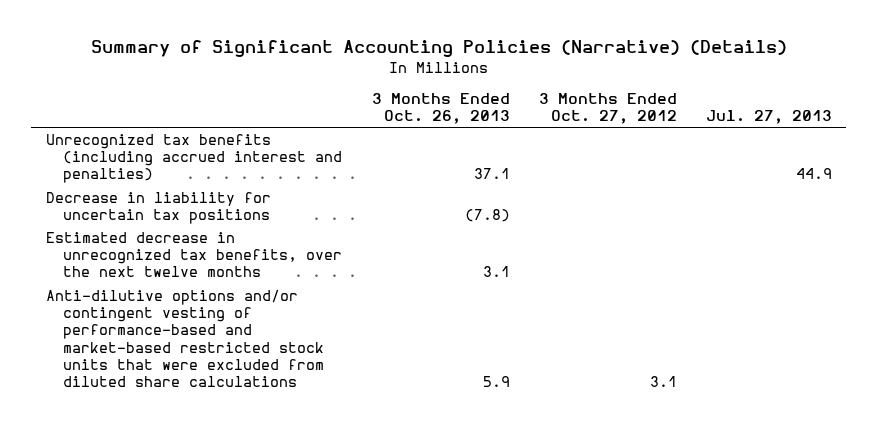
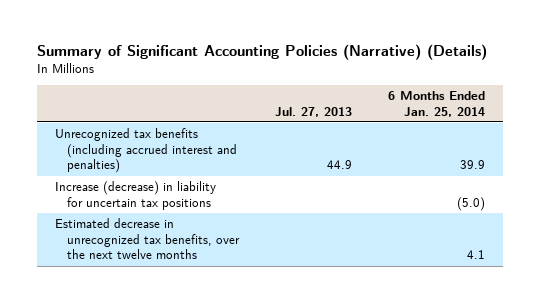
[371,92,510,125] 3 Months Ended Oct. 26, 2013 -> none
[538,92,677,125] 3 Months Ended Oct. 27, 2012 -> none
none -> [388,90,486,117] 6 Months Ended Jan. 25, 2014
[45,192,271,225] Decrease in liability for uncertain tax positions -> [54,180,216,210] Increase (decrease) in liability for uncertain tax positions
[45,290,325,388] Anti-dilutive options and/or contingent vesting of performance-based and market-based restricted stock units that were excluded from diluted share calculations -> none

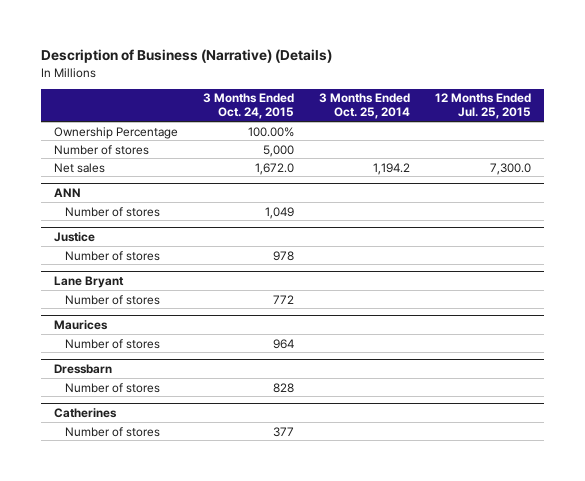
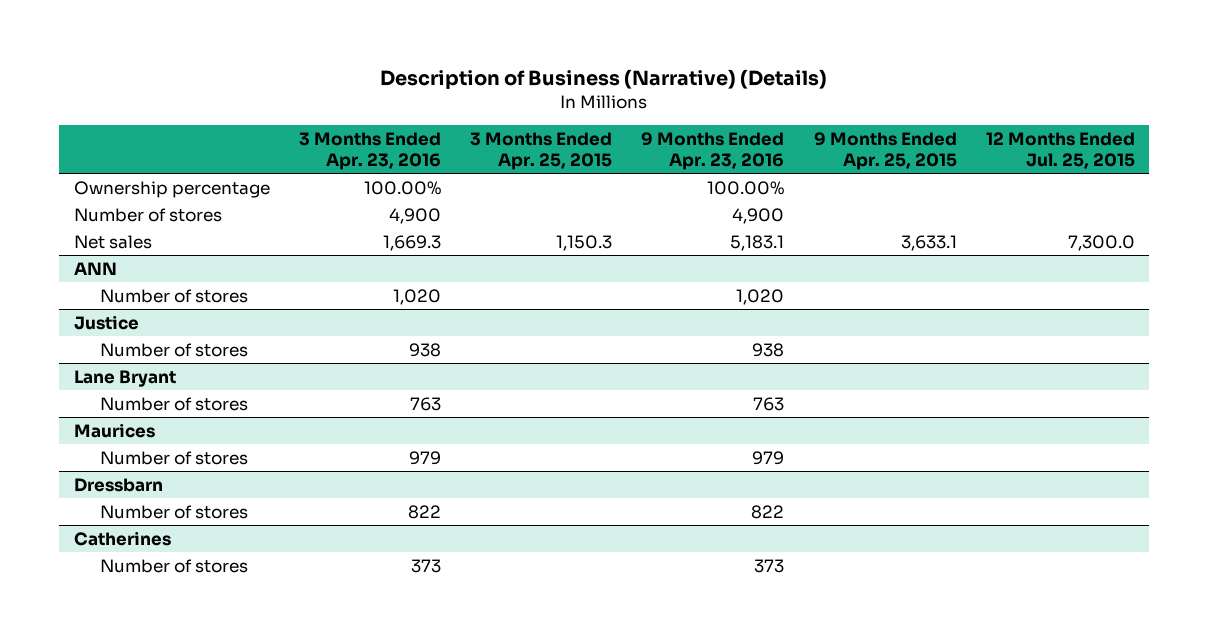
[203,93,295,120] 3 Months Ended Oct. 24, 2015 -> none
[319,93,411,120] 3 Months Ended Oct. 25, 2014 -> none
none -> [299,131,442,171] 3 Months Ended Apr. 23, 2016
none -> [470,131,613,171] 3 Months Ended Apr. 25, 2015
none -> [641,131,785,171] 9 Months Ended Apr. 23, 2016
none -> [813,131,957,171] 9 Months Ended Apr. 25, 2015
[53,126,178,139] Ownership Percentage -> [73,180,270,198] Ownership percentage

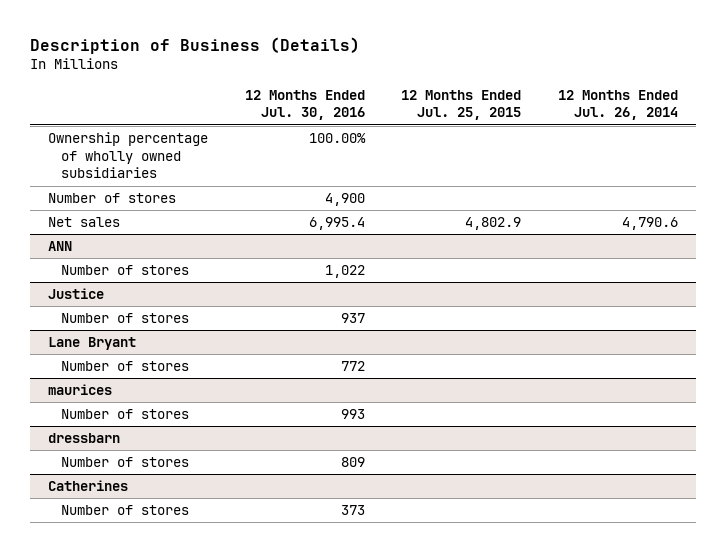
[380,69,828,90] Description of Business (Narrative) (Details) -> [29,36,360,54] Description of Business (Details)
[299,131,442,171] 3 Months Ended Apr. 23, 2016 -> none
[470,131,613,171] 3 Months Ended Apr. 25, 2015 -> none
[641,131,785,171] 9 Months Ended Apr. 23, 2016 -> none
[813,131,957,171] 9 Months Ended Apr. 25, 2015 -> none
none -> [244,89,365,121] 12 Months Ended Jul. 30, 2016
none -> [557,89,678,121] 12 Months Ended Jul. 26, 2014
[73,180,270,198] Ownership percentage -> [47,132,208,179] Ownership percentage of wholly owned subsidiaries
[1067,234,1135,251] 7,300.0 -> [465,217,522,231] 4,802.9
[73,422,155,438] Maurices -> [47,384,112,396] maurices
[73,477,163,492] Dressbarn -> [47,433,120,444] dressbarn

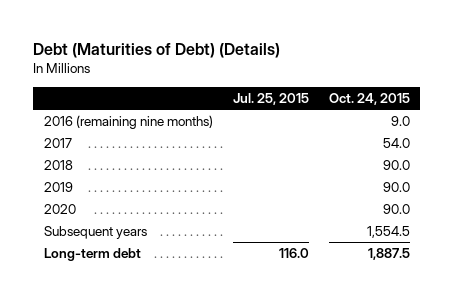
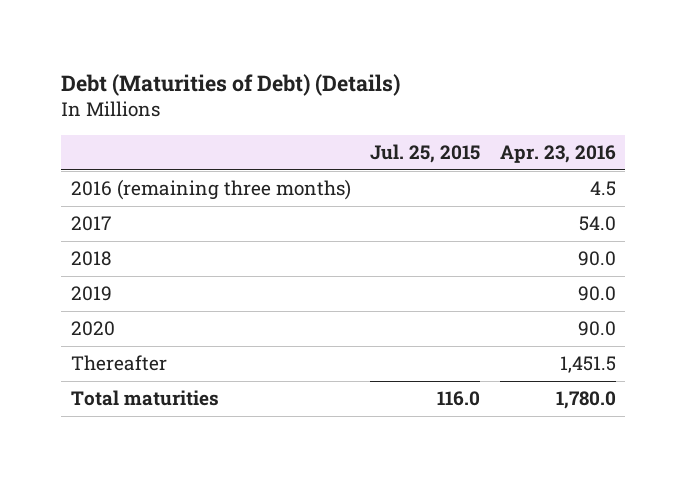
[329,93,411,106] Oct. 24, 2015 -> none
none -> [499,145,616,164] Apr. 23, 2016
[43,115,213,130] 2016 (remaining nine months) -> [71,179,352,201] 2016 (remaining three months)
[43,226,147,240] Subsequent years -> [71,355,168,372] Thereafter
[43,248,141,262] Long-term debt -> [71,390,220,407] Total maturities

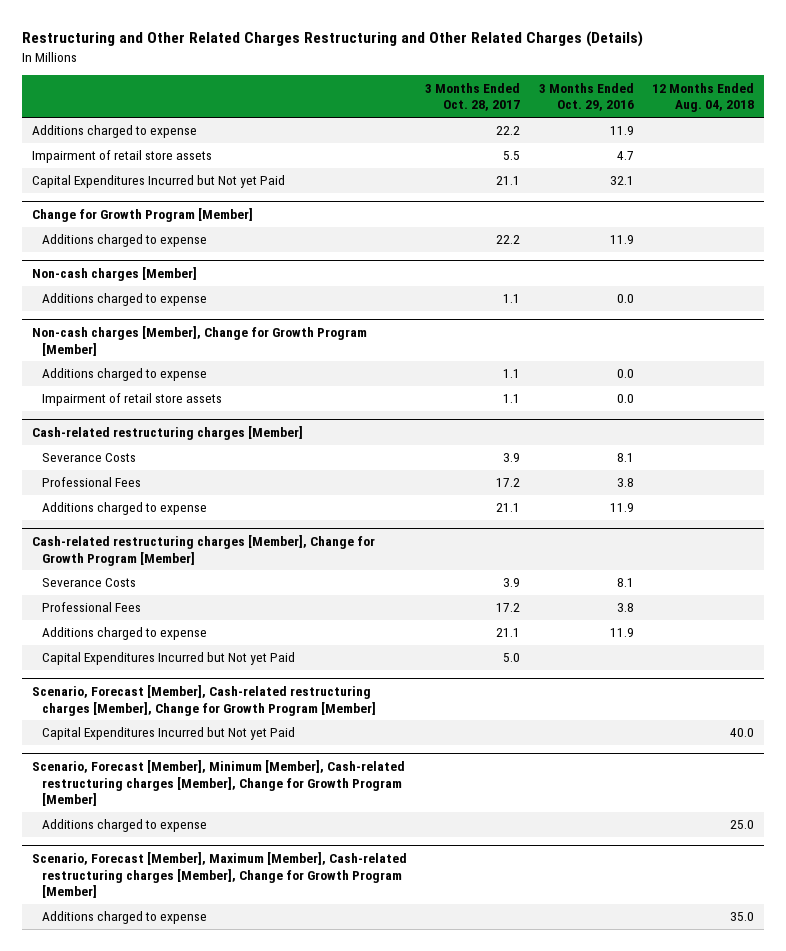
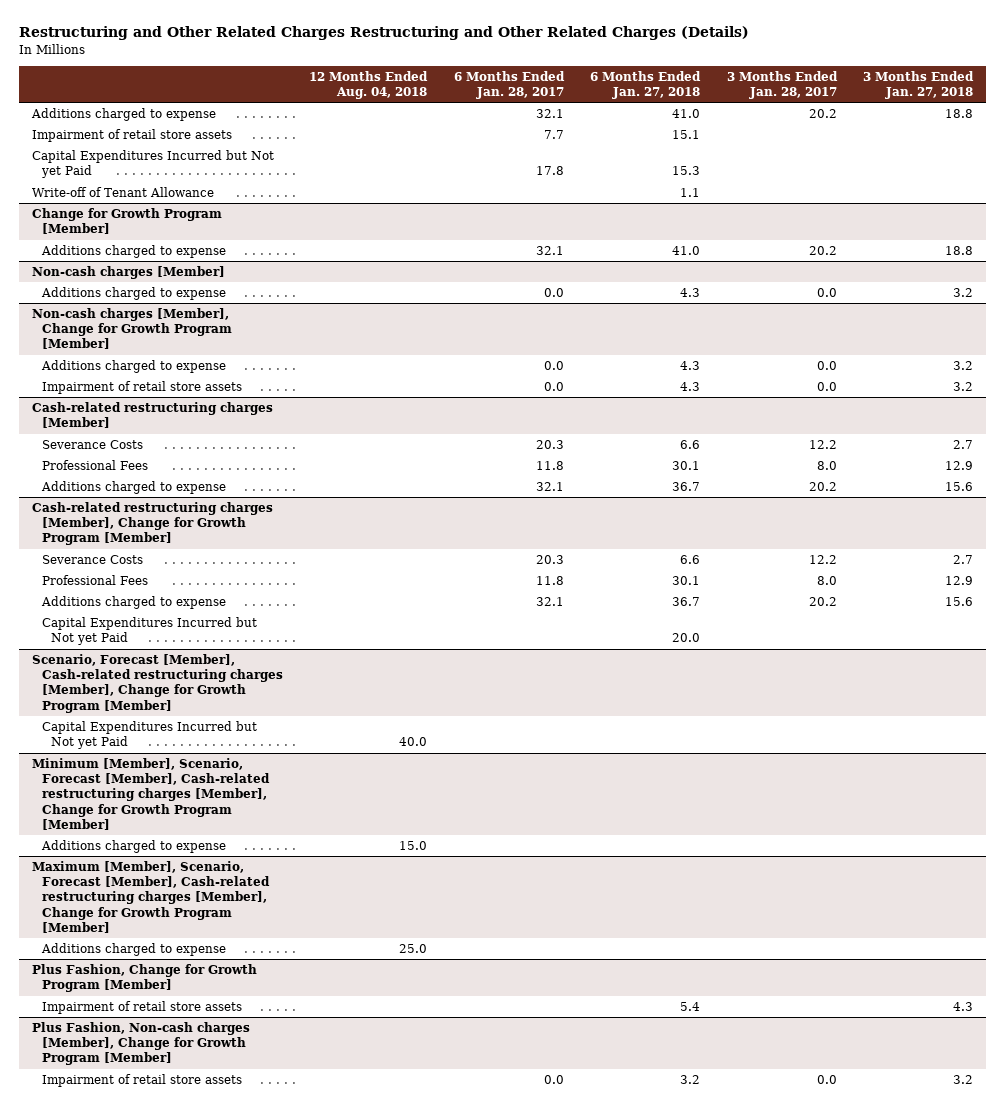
[425,82,521,112] 3 Months Ended Oct. 28, 2017 -> none
[538,82,634,112] 3 Months Ended Oct. 29, 2016 -> none
none -> [453,70,565,99] 6 Months Ended Jan. 28, 2017
none -> [590,70,702,99] 6 Months Ended Jan. 27, 2018
none -> [726,70,838,99] 3 Months Ended Jan. 28, 2017
none -> [862,70,974,99] 3 Months Ended Jan. 27, 2018
none -> [32,187,215,198] Write-off of Tenant Allowance
[31,759,405,807] Scenario, Forecast [Member], Minimum [Member], Cash-related restructuring charges [Member], Change for Growth Program [Member] -> [32,758,270,830] Minimum [Member], Scenario, Forecast [Member], Cash-related restructuring charges [Member], Change for Growth Program [Member]
[730,820,755,830] 25.0 -> [399,841,428,851] 15.0
[31,851,407,899] Scenario, Forecast [Member], Maximum [Member], Cash-related restructuring charges [Member], Change for Growth Program [Member] -> [32,861,270,933] Maximum [Member], Scenario, Forecast [Member], Cash-related restructuring charges [Member], Change for Growth Program [Member]
[730,912,755,922] 35.0 -> [399,944,428,954] 25.0
none -> [32,964,258,993] Plus Fashion, Change for Growth Program [Member]
none -> [41,1001,242,1015] Impairment of retail store assets
none -> [32,1022,251,1066] Plus Fashion, Non-cash charges [Member], Change for Growth Program [Member]
none -> [41,1074,242,1088] Impairment of retail store assets

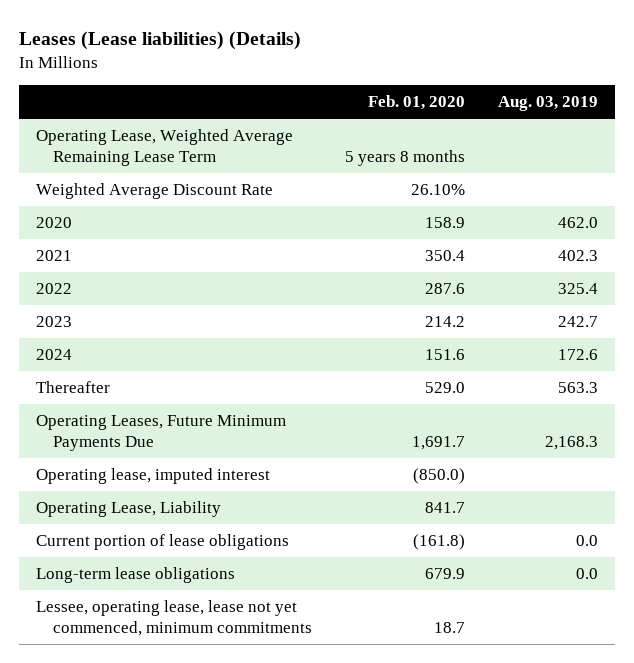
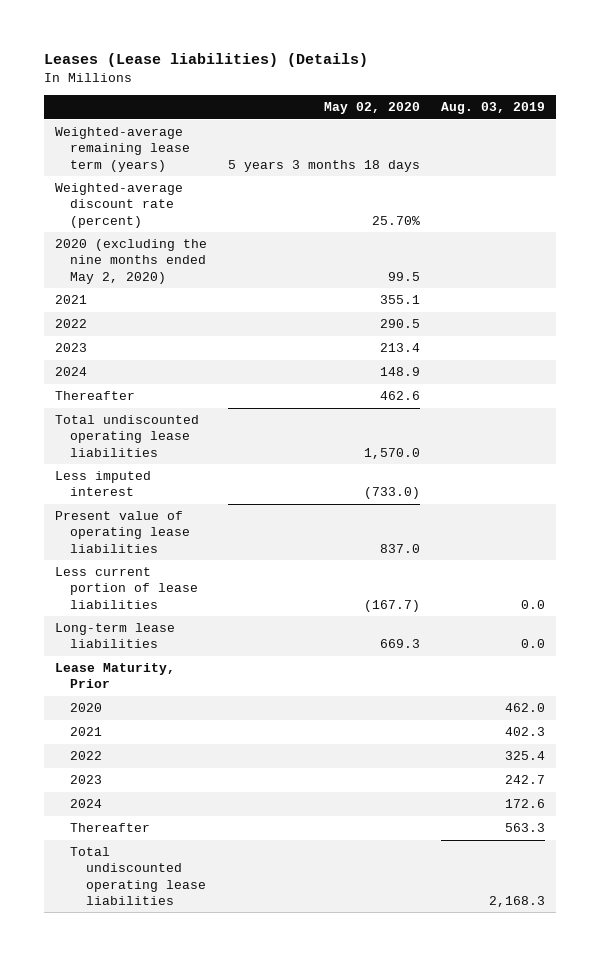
[368,95,466,111] Feb. 01, 2020 -> none
none -> [323,102,420,115] May 02, 2020
[35,129,293,167] Operating Lease, Weighted Average Remaining Lease Term -> [54,127,191,172] Weighted-average remaining lease term (years)
[35,183,273,200] Weighted Average Discount Rate -> [54,183,183,228] Weighted-average discount rate (percent)
none -> [54,239,207,284] 2020 (excluding the nine months ended May 2, 2020)
none -> [54,295,87,305] 2021
none -> [54,319,87,329] 2022
none -> [54,343,87,353] 2023
none -> [54,367,87,377] 2024
none -> [54,391,135,401] Thereafter
none -> [54,415,199,457] Total undiscounted operating lease liabilities
none -> [54,471,151,497] Less imputed interest
none -> [54,511,191,553] Present value of operating lease liabilities
none -> [54,567,199,609] Less current portion of lease liabilities
none -> [54,623,175,649] Long-term lease liabilities
none -> [54,663,175,689] Lease Maturity, Prior
[35,468,270,485] Operating lease, imputed interest -> none
[35,501,221,518] Operating Lease, Liability -> none
[35,534,289,551] Current portion of lease obligations -> none
[35,567,235,584] Long-term lease obligations -> none
[35,600,312,637] Lessee, operating lease, lease not yet commenced, minimum commitments -> none
[35,415,286,452] Operating Leases, Future Minimum Payments Due -> [70,847,206,905] Total undiscounted operating lease liabilities

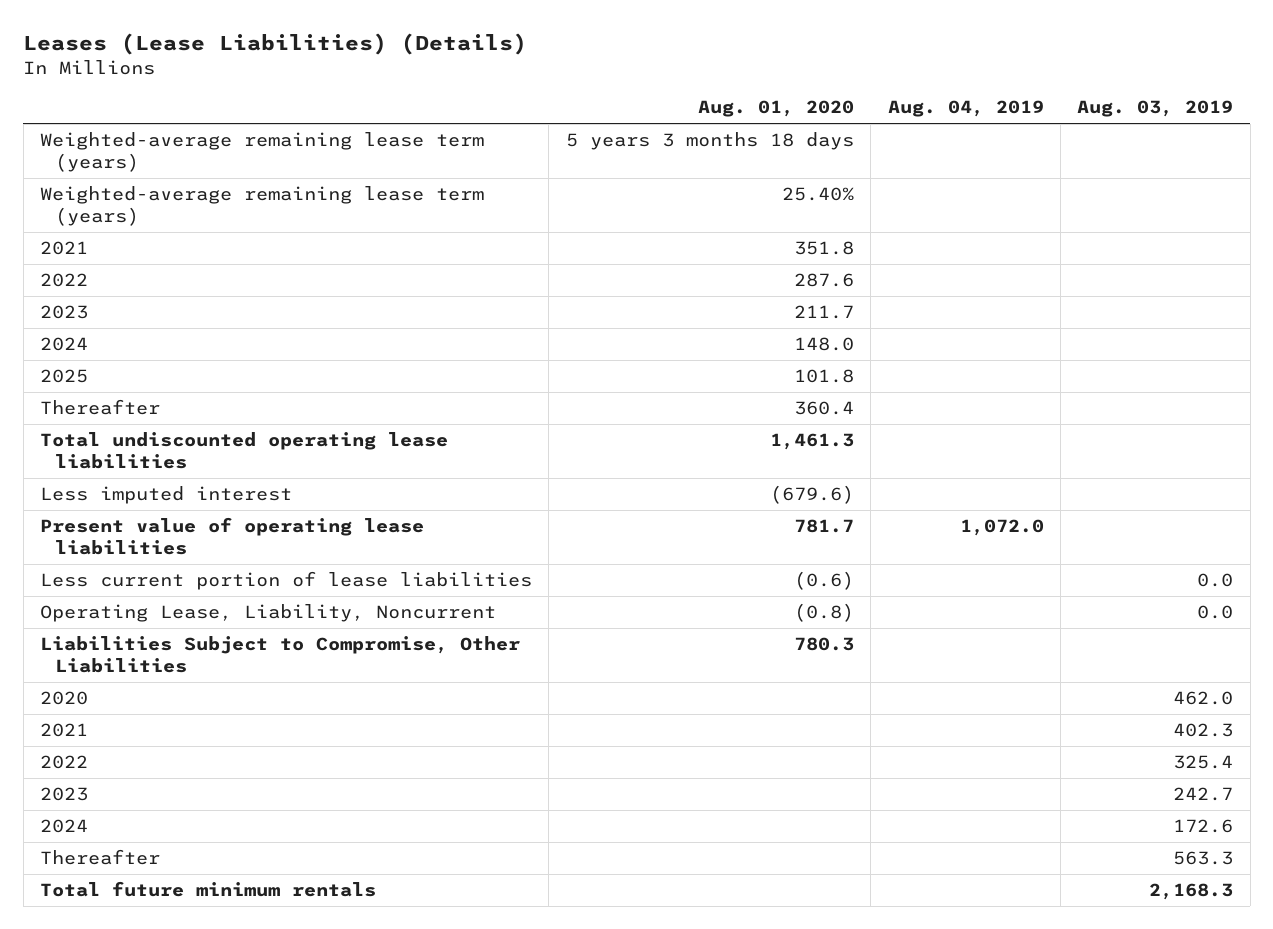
[43,53,368,68] Leases (Lease liabilities) (Details) -> [23,33,528,56] Leases (Lease Liabilities) (Details)
[323,102,420,115] May 02, 2020 -> none
none -> [697,100,854,118] Aug. 01, 2020
none -> [887,100,1044,118] Aug. 04, 2019
[54,239,207,284] 2020 (excluding the nine months ended May 2, 2020) -> none
[54,183,183,228] Weighted-average discount rate (percent) -> [40,186,485,226] Weighted-average remaining lease term (years)
none -> [40,369,89,384] 2025
[54,663,175,689] Lease Maturity, Prior -> none
[54,623,175,649] Long-term lease liabilities -> [40,604,497,623] Operating Lease, Liability, Noncurrent
none -> [40,636,521,673] Liabilities Subject to Compromise, Other Liabilities
[70,847,206,905] Total undiscounted operating lease liabilities -> [40,881,377,898] Total future minimum rentals

